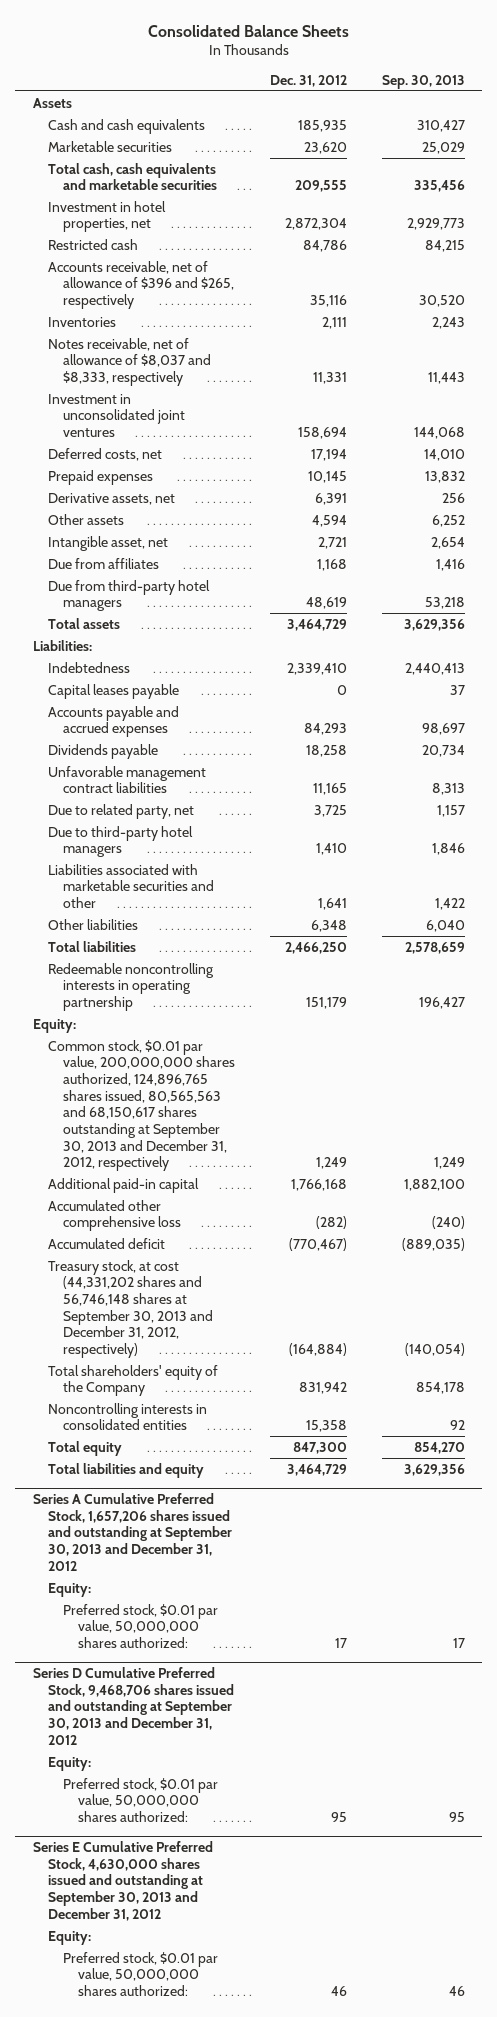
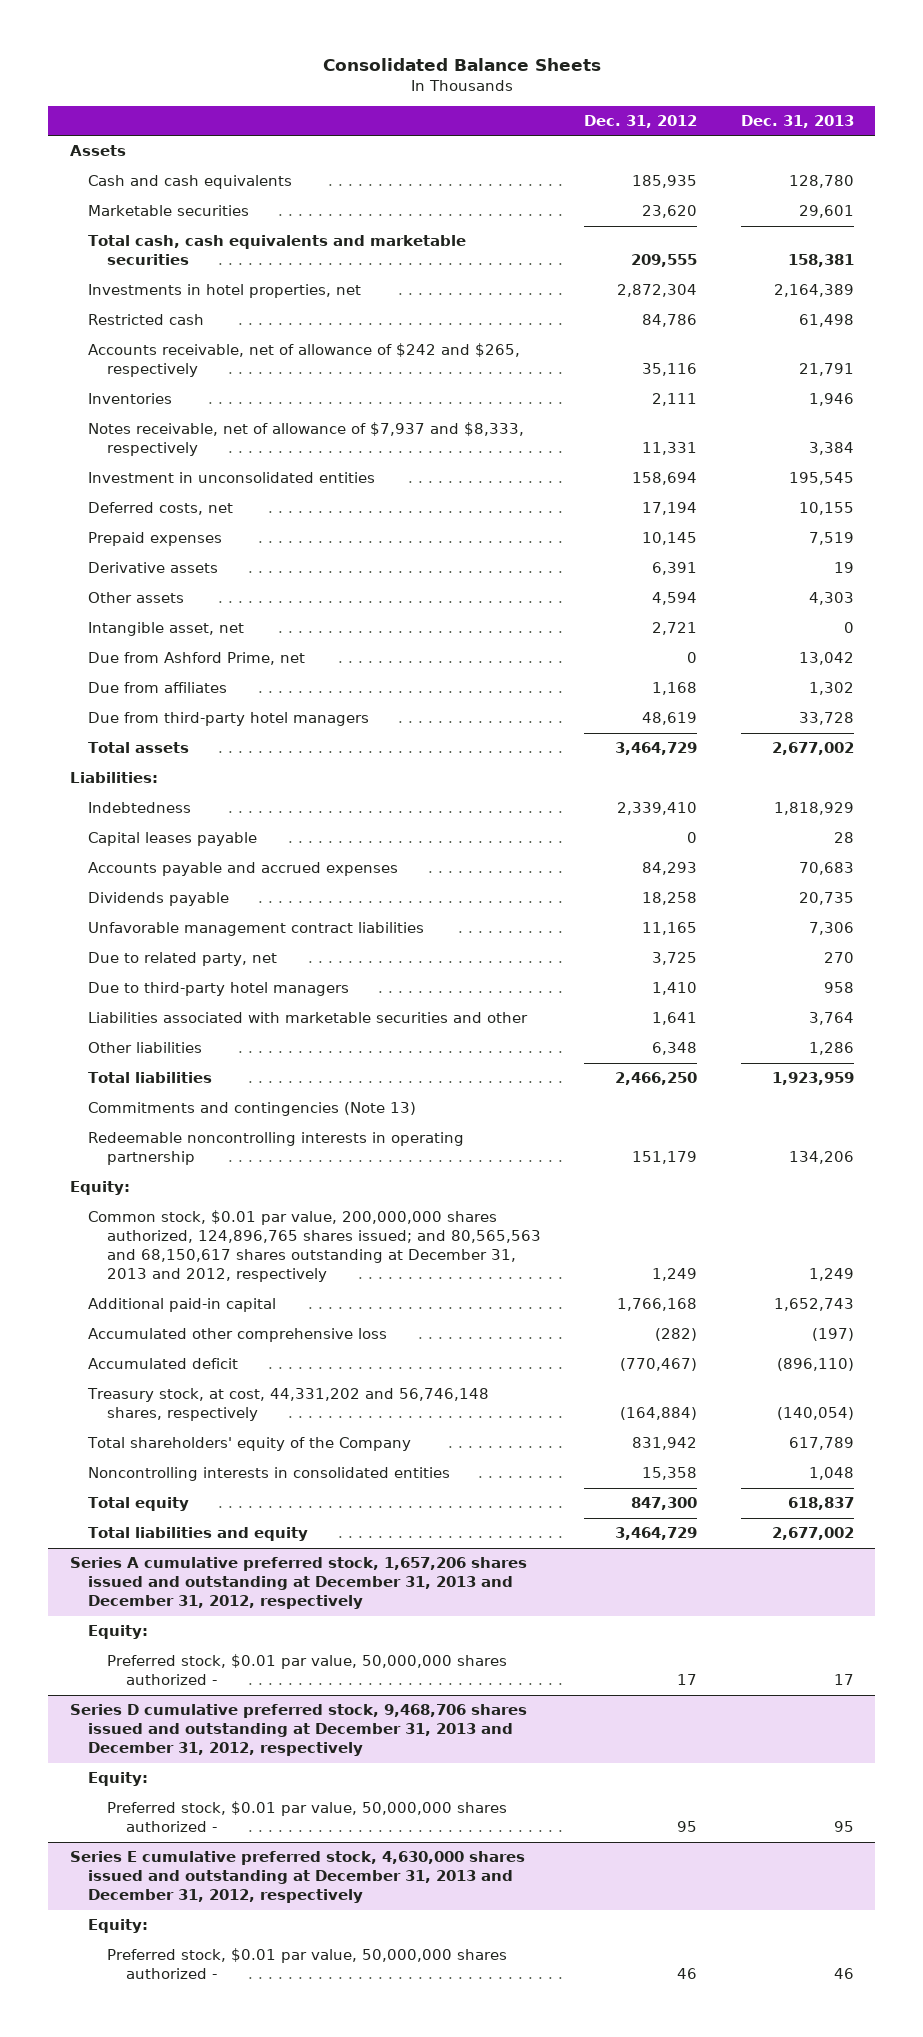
[381,74,465,89] Sep. 30, 2013 -> none
none -> [740,114,854,128] Dec. 31, 2013
[47,200,166,233] Investment in hotel properties, net -> [88,284,362,299] Investments in hotel properties, net
[47,260,234,310] Accounts receivable, net of allowance of $396 and $265, respectively -> [88,343,521,378] Accounts receivable, net of allowance of $242 and $265, respectively
[47,337,211,387] Notes receivable, net of allowance of $8,037 and $8,333, respectively -> [88,422,525,457] Notes receivable, net of allowance of $7,937 and $8,333, respectively
[47,393,185,438] Investment in unconsolidated joint ventures -> [88,472,376,484] Investment in unconsolidated entities
[47,492,175,505] Derivative assets, net -> [88,562,219,574] Derivative assets
none -> [88,652,306,666] Due from Ashford Prime, net
none -> [88,1102,417,1117] Commitments and contingencies (Note 13)
[47,1039,235,1172] Common stock, $0.01 par value, 200,000,000 shares authorized, 124,896,765 shares issued, 80,565,563 and 68,150,617 shares outstanding at September 30, 2013 and December 31, 2012, respectively -> [88,1210,542,1283] Common stock, $0.01 par value, 200,000,000 shares authorized, 124,896,765 shares issued; and 80,565,563 and 68,150,617 shares outstanding at December 31, 2013 and 2012, respectively
[47,1259,213,1359] Treasury stock, at cost (44,331,202 shares and 56,746,148 shares at September 30, 2013 and December 31, 2012, respectively) -> [87,1388,490,1422] Treasury stock, at cost, 44,331,202 and 56,746,148 shares, respectively
[32,1493,232,1571] Series A Cumulative Preferred Stock, 1,657,206 shares issued and outstanding at September 30, 2013 and December 31, 2012 -> [69,1557,527,1610] Series A cumulative preferred stock, 1,657,206 shares issued and outstanding at December 31, 2013 and December 31, 2012, respectively
[62,1603,218,1649] Preferred stock, $0.01 par value, 50,000,000 shares authorized: -> [107,1654,508,1686] Preferred stock, $0.01 par value, 50,000,000 shares authorized -
[32,1667,234,1745] Series D Cumulative Preferred Stock, 9,468,706 shares issued and outstanding at September 30, 2013 and December 31, 2012 -> [69,1704,527,1757] Series D cumulative preferred stock, 9,468,706 shares issued and outstanding at December 31, 2013 and December 31, 2012, respectively
[62,1777,218,1823] Preferred stock, $0.01 par value, 50,000,000 shares authorized: -> [107,1801,508,1833] Preferred stock, $0.01 par value, 50,000,000 shares authorized -
[32,1841,213,1921] Series E Cumulative Preferred Stock, 4,630,000 shares issued and outstanding at September 30, 2013 and December 31, 2012 -> [69,1851,525,1904] Series E cumulative preferred stock, 4,630,000 shares issued and outstanding at December 31, 2013 and December 31, 2012, respectively
[62,1951,218,1997] Preferred stock, $0.01 par value, 50,000,000 shares authorized: -> [107,1948,508,1980] Preferred stock, $0.01 par value, 50,000,000 shares authorized -

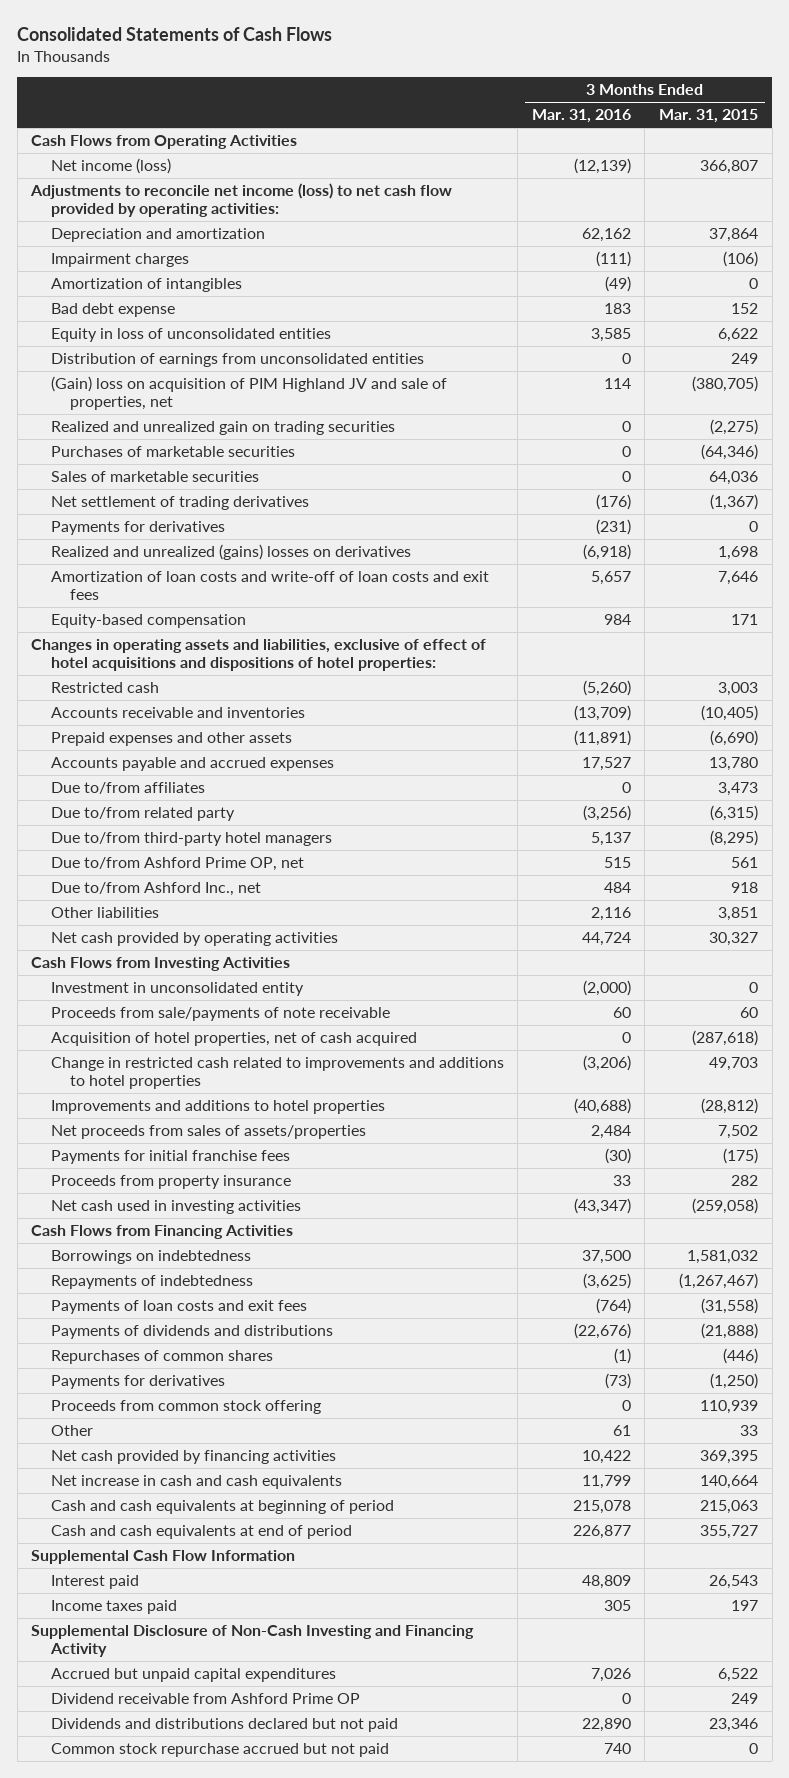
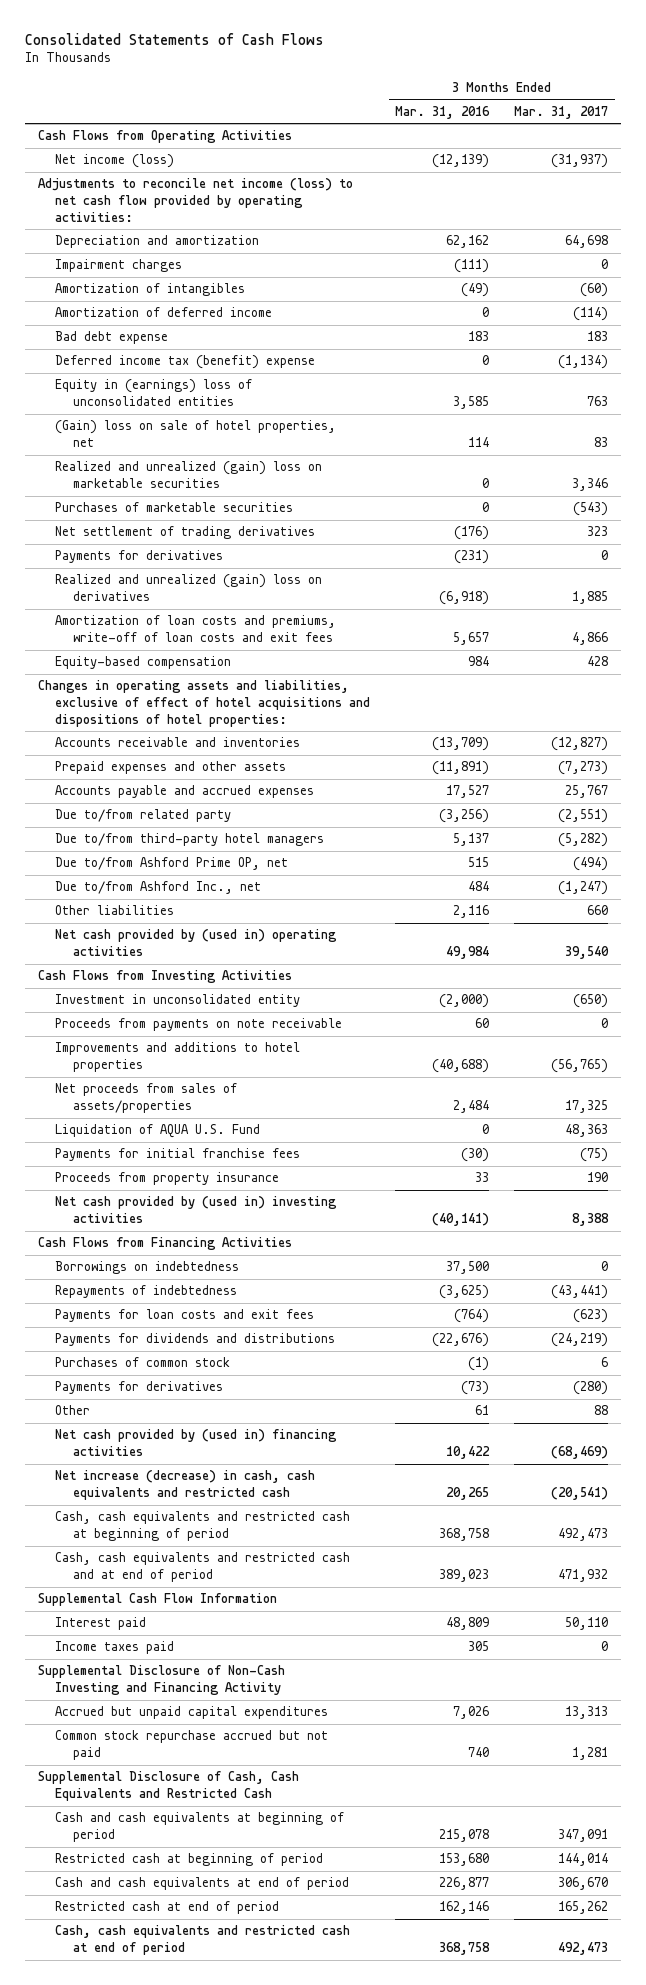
[659,109,759,124] Mar. 31, 2015 -> none
none -> [514,105,609,119] Mar. 31, 2017
none -> [55,307,273,318] Amortization of deferred income
[50,353,424,368] Distribution of earnings from unconsolidated entities -> none
none -> [55,355,316,370] Deferred income tax (benefit) expense
[50,328,331,343] Equity in loss of unconsolidated entities -> [55,379,253,407] Equity in (earnings) loss of unconsolidated entities
[50,376,447,411] (Gain) loss on acquisition of PIM Highland JV and sale of properties, net -> [55,420,337,448] (Gain) loss on sale of hotel properties, net
[50,421,395,436] Realized and unrealized gain on trading securities -> [55,461,323,489] Realized and unrealized (gain) loss on marketable securities
[50,471,259,483] Sales of marketable securities -> none
[50,544,411,561] Realized and unrealized (gains) losses on derivatives -> [55,574,323,602] Realized and unrealized (gain) loss on derivatives
[50,571,489,601] Amortization of loan costs and write-off of loan costs and exit fees -> [55,615,337,643] Amortization of loan costs and premiums, write-off of loan costs and exit fees
[50,682,159,694] Restricted cash -> none
[50,782,205,795] Due to/from affiliates -> none
[50,932,338,947] Net cash provided by operating activities -> [55,929,338,957] Net cash provided by (used in) operating activities
[581,932,631,947] 44,724 -> [446,946,490,960] 49,984
[50,1032,417,1047] Acquisition of hotel properties, net of cash acquired -> none
[50,1057,504,1090] Change in restricted cash related to improvements and additions to hotel properties -> none
[50,1007,390,1022] Proceeds from sale/payments of note receivable -> [55,1018,343,1032] Proceeds from payments on note receivable
none -> [55,1124,261,1139] Liquidation of AQUA U.S. Fund
[50,1200,301,1215] Net cash used in investing activities -> [55,1196,338,1224] Net cash provided by (used in) investing activities
[573,1198,631,1215] (43,347) -> [432,1213,490,1227] (40,141)
[50,1350,273,1365] Repurchases of common shares -> none
[50,1300,307,1315] Payments of loan costs and exit fees -> [55,1309,315,1323] Payments for loan costs and exit fees
[50,1325,333,1340] Payments of dividends and distributions -> [55,1333,336,1347] Payments for dividends and distributions
none -> [55,1357,231,1368] Purchases of common stock
[50,1400,321,1415] Proceeds from common stock offering -> none
[50,1450,336,1465] Net cash provided by financing activities -> [55,1429,338,1457] Net cash provided by (used in) financing activities
[50,1475,342,1490] Net increase in cash and cash equivalents -> [55,1470,316,1501] Net increase (decrease) in cash, cash equivalents and restricted cash
[581,1475,631,1490] 11,799 -> [446,1487,490,1501] 20,265
none -> [55,1511,351,1542] Cash, cash equivalents and restricted cash at beginning of period
none -> [55,1552,351,1583] Cash, cash equivalents and restricted cash and at end of period
[50,1693,360,1705] Dividend receivable from Ashford Prime OP -> none
[50,1718,398,1733] Dividends and distributions declared but not paid -> none
none -> [37,1771,299,1802] Supplemental Disclosure of Cash, Cash Equivalents and Restricted Cash
[50,1500,394,1515] Cash and cash equivalents at beginning of period -> [55,1812,345,1843] Cash and cash equivalents at beginning of period
none -> [55,1853,324,1867] Restricted cash at beginning of period
[50,1525,352,1540] Cash and cash equivalents at end of period -> [55,1877,350,1891] Cash and cash equivalents at end of period
none -> [55,1901,280,1915] Restricted cash at end of period
none -> [55,1925,351,1956] Cash, cash equivalents and restricted cash at end of period

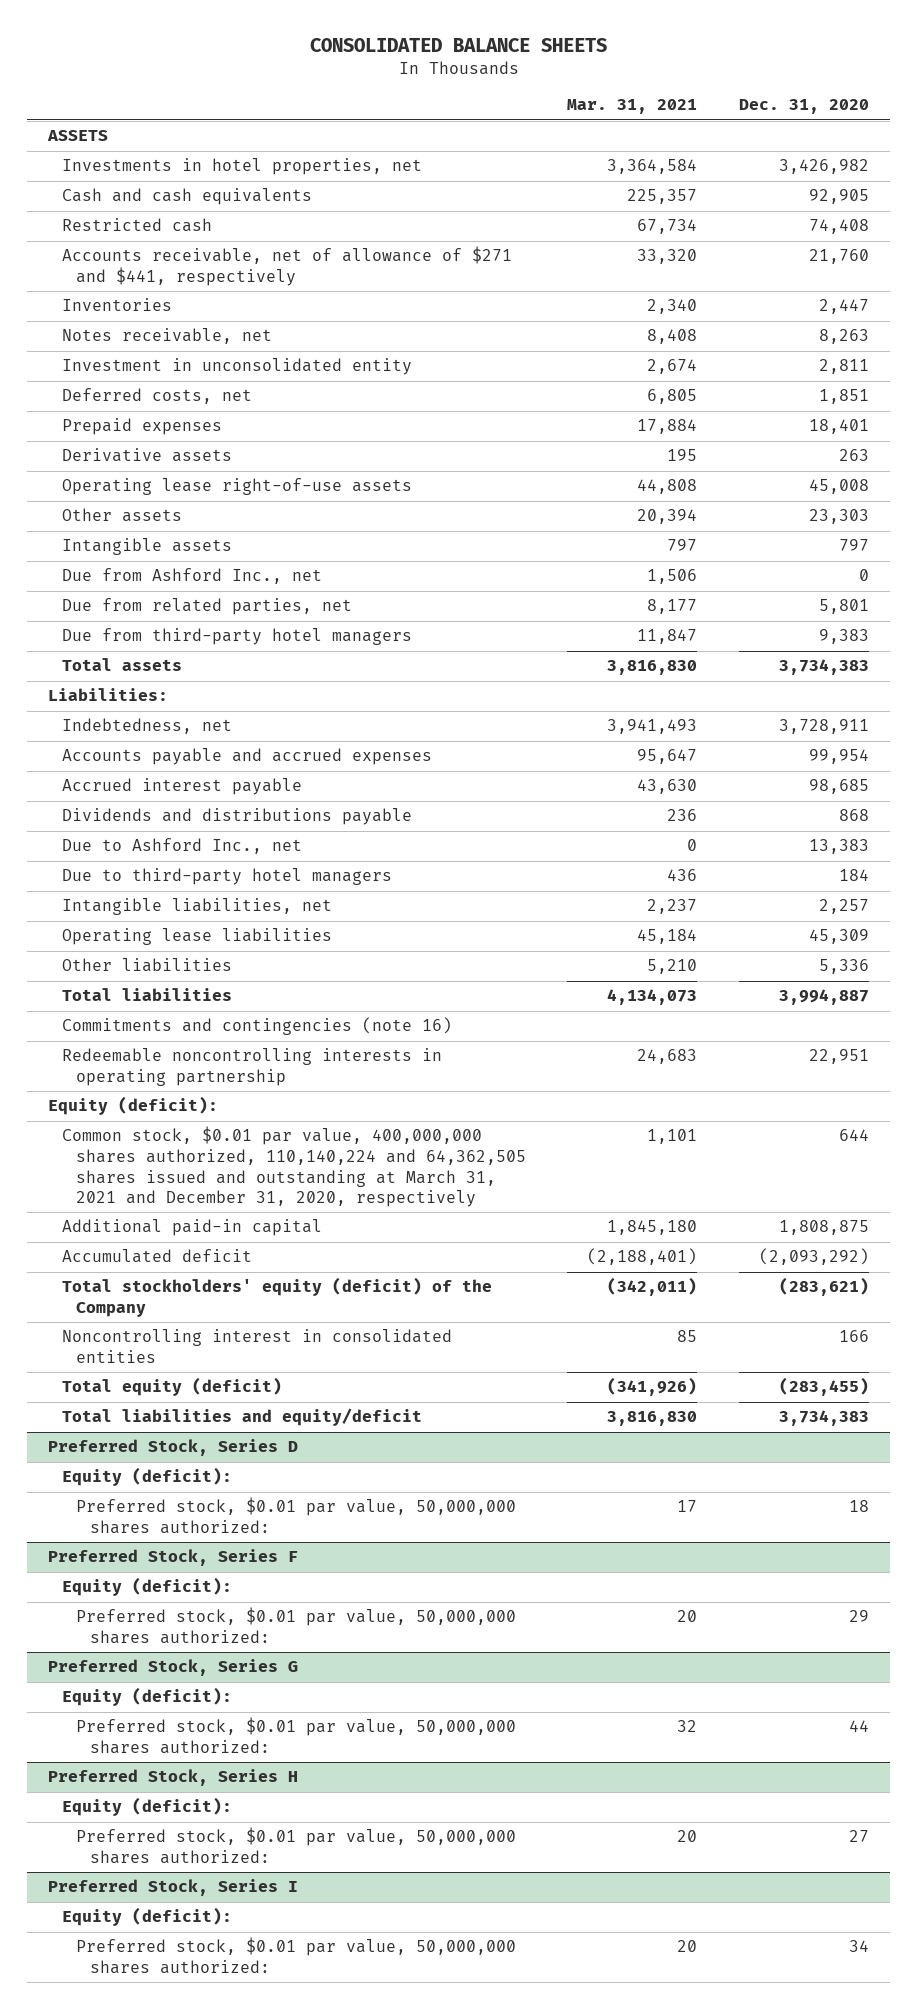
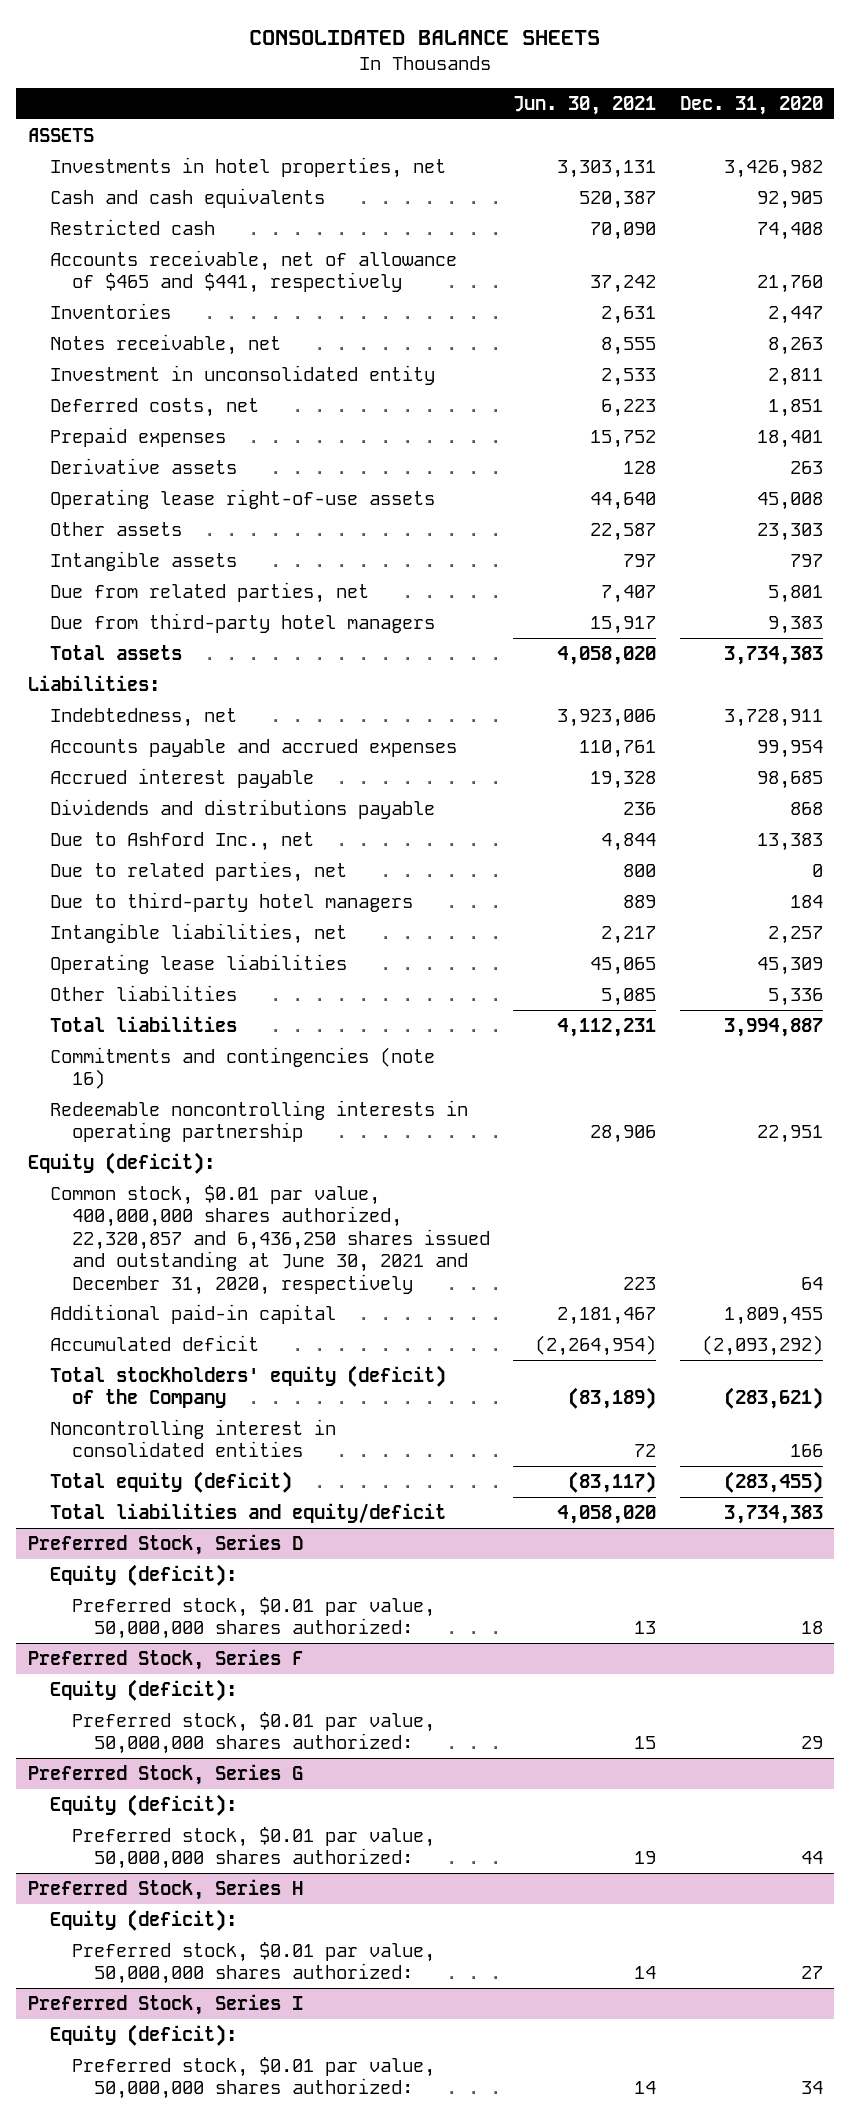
[567,99,698,115] Mar. 31, 2021 -> none
none -> [513,95,657,115] Jun. 30, 2021
[61,246,512,287] Accounts receivable, net of allowance of $271 and $441, respectively -> [49,249,457,294] Accounts receivable, net of allowance of $465 and $441, respectively
[61,568,322,585] Due from Ashford Inc., net -> none
none -> [49,860,347,882] Due to related parties, net
[61,1126,526,1208] Common stock, $0.01 par value, 400,000,000 shares authorized, 110,140,224 and 64,362,505 shares issued and outstanding at March 31, 2021 and December 31, 2020, respectively -> [49,1184,490,1295] Common stock, $0.01 par value, 400,000,000 shares authorized, 22,320,857 and 6,436,250 shares issued and outstanding at June 30, 2021 and December 31, 2020, respectively
[839,1129,870,1142] 644 -> [800,1276,823,1290] 64
[779,1220,870,1236] 1,808,875 -> [723,1306,823,1325] 1,809,455

